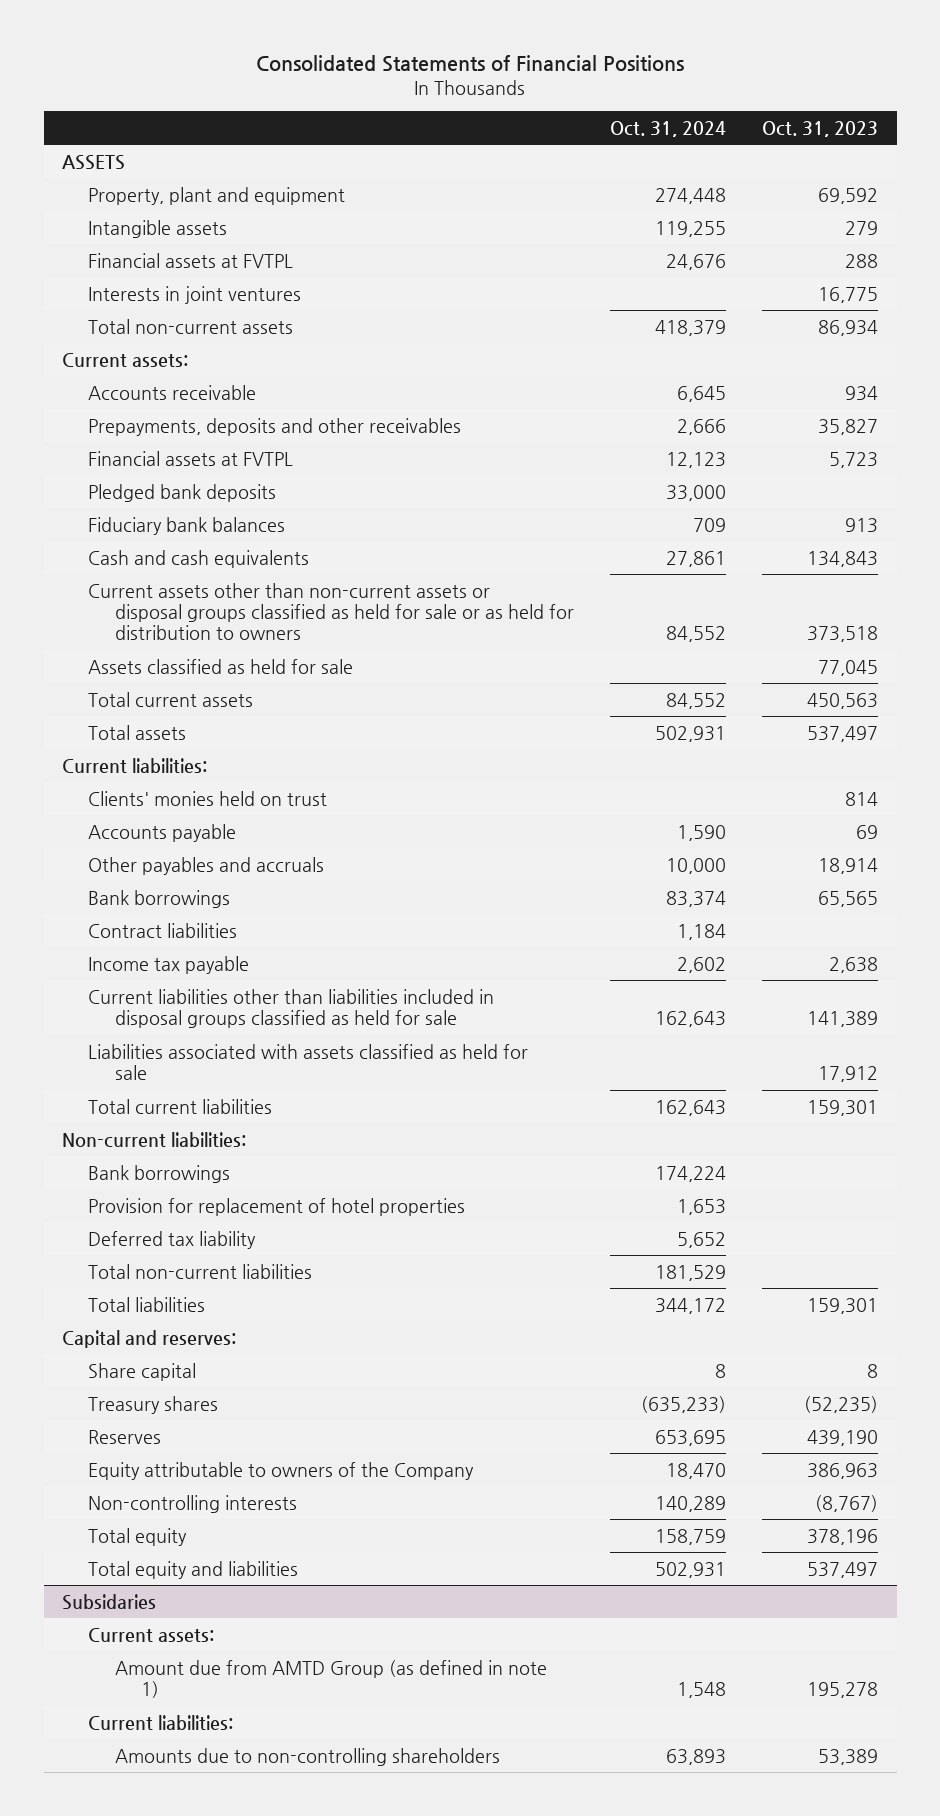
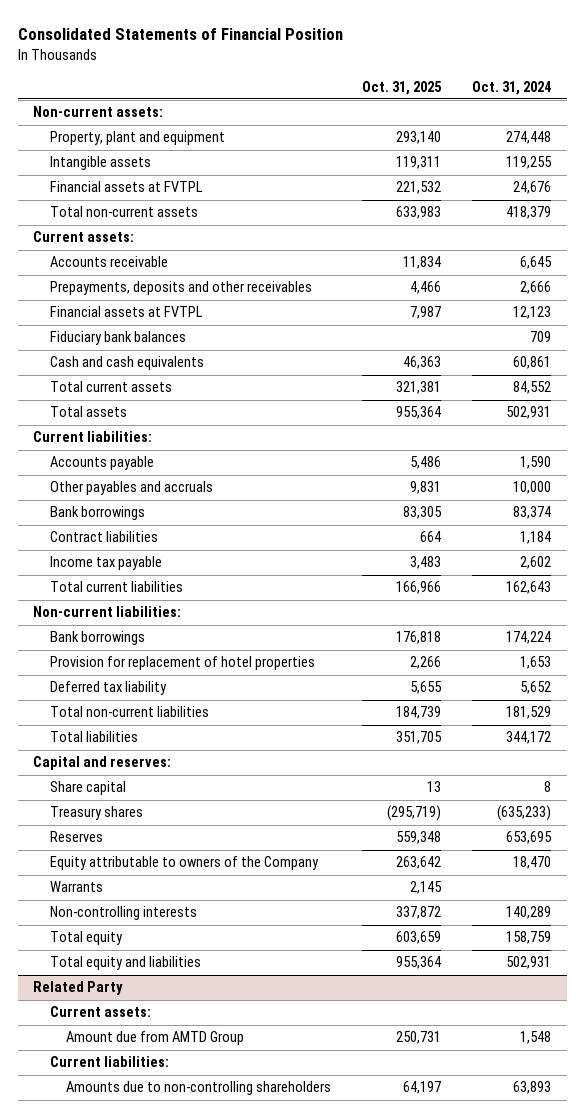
[256,55,685,73] Consolidated Statements of Financial Positions -> [17,28,343,41] Consolidated Statements of Financial Position
[762,120,879,137] Oct. 31, 2023 -> none
none -> [362,80,443,95] Oct. 31, 2025
[61,154,125,170] ASSETS -> none
none -> [33,106,164,118] Non-current assets:
[88,285,302,304] Interests in joint ventures -> none
[88,483,277,502] Pledged bank deposits -> none
[88,582,574,641] Current assets other than non-current assets or disposal groups classified as held for sale or as held for distribution to owners -> none
[88,658,354,674] Assets classified as held for sale -> none
[666,550,727,567] 27,861 -> [513,356,552,370] 60,861
[88,790,328,806] Clients' monies held on trust -> none
[88,988,495,1028] Current liabilities other than liabilities included in disposal groups classified as held for sale -> none
[88,1043,529,1080] Liabilities associated with assets classified as held for sale -> none
none -> [49,881,103,893] Warrants
[61,1593,156,1610] Subsidaries -> [33,981,124,996] Related Party
[114,1659,547,1698] Amount due from AMTD Group (as defined in note 1) -> [65,1031,244,1046] Amount due from AMTD Group

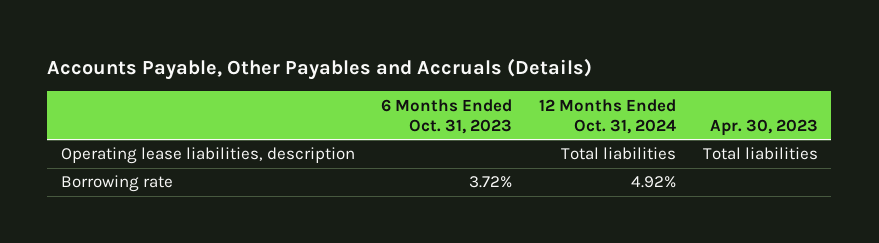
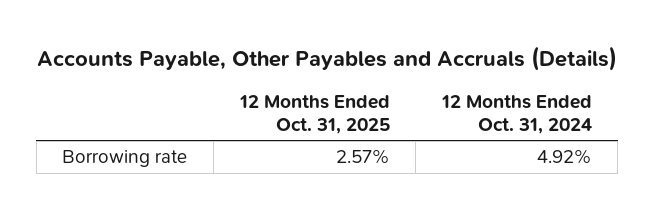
[381,98,513,134] 6 Months Ended Oct. 31, 2023 -> none
[709,118,818,136] Apr. 30, 2023 -> none
none -> [238,94,390,135] 12 Months Ended Oct. 31, 2025
[60,147,355,165] Operating lease liabilities, description -> none

